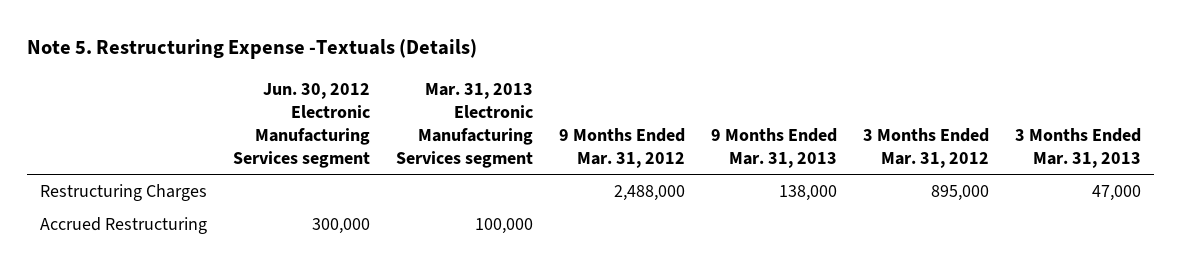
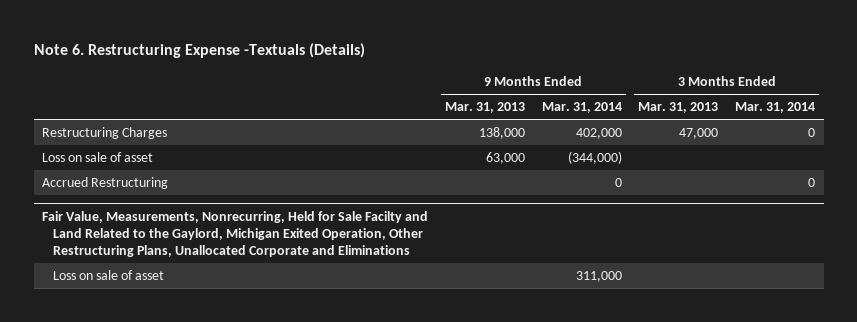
[26,39,477,60] Note 5. Restructuring Expense -Textuals (Details) -> [33,43,365,59] Note 6. Restructuring Expense -Textuals (Details)
[232,82,370,168] Jun. 30, 2012 Electronic Manufacturing Services segment -> none
[395,82,533,168] Mar. 31, 2013 Electronic Manufacturing Services segment -> none
[559,127,686,168] 9 Months Ended Mar. 31, 2012 -> none
[863,127,990,168] 3 Months Ended Mar. 31, 2012 -> none
none -> [541,102,622,114] Mar. 31, 2014
none -> [735,102,816,114] Mar. 31, 2014
none -> [42,152,154,163] Loss on sale of asset
none -> [42,210,429,257] Fair Value, Measurements, Nonrecurring, Held for Sale Facilty and Land Related to the Gaylord, Michigan Exited Operation, Other Restructuring Plans, Unallocated Corporate and Eliminations
none -> [53,270,165,281] Loss on sale of asset

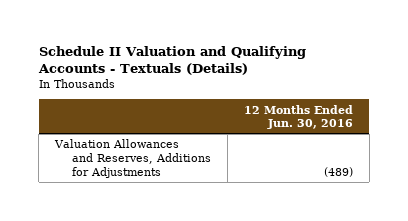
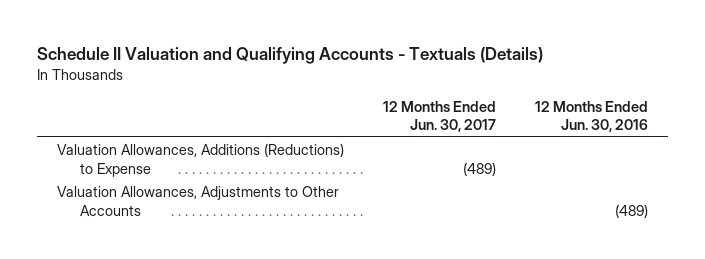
none -> [383,100,497,132] 12 Months Ended Jun. 30, 2017
none -> [56,143,344,177] Valuation Allowances, Additions (Reductions) to Expense
[54,139,212,178] Valuation Allowances and Reserves, Additions for Adjustments -> [56,186,339,216] Valuation Allowances, Adjustments to Other Accounts

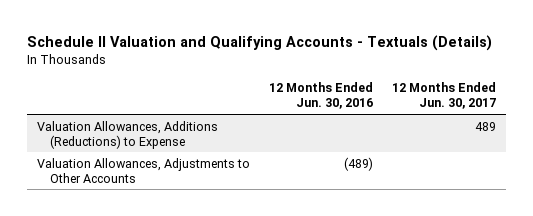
[463,161,497,176] (489) -> [475,121,497,131] 489

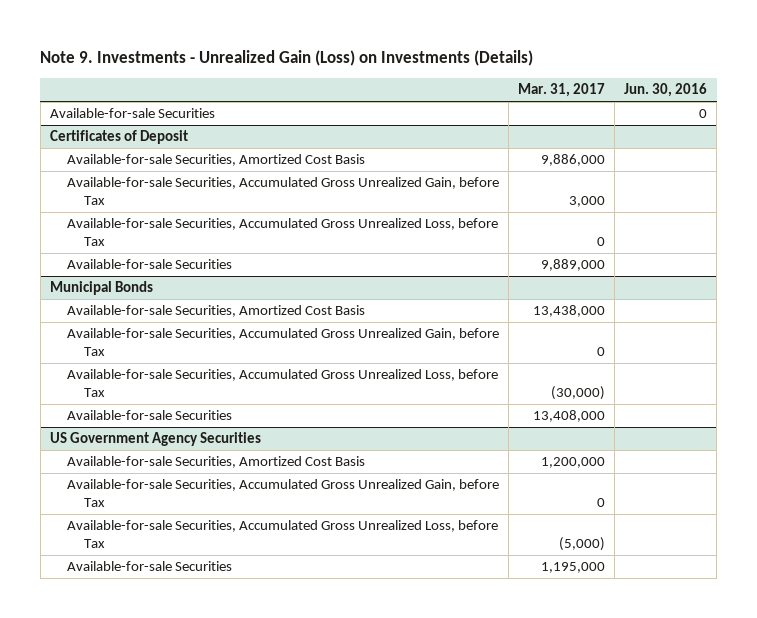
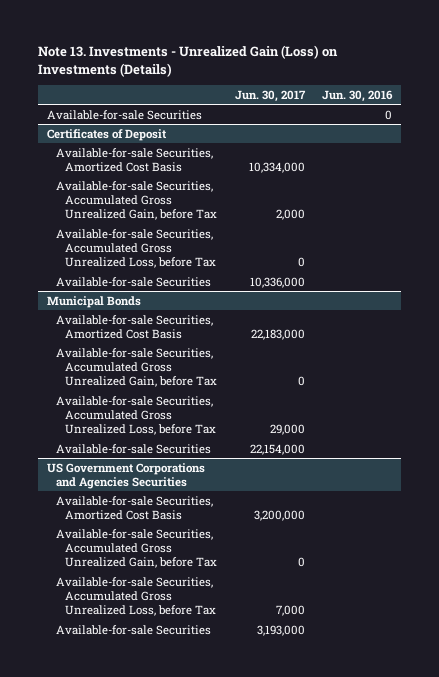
[40,50,534,67] Note 9. Investments - Unrealized Gain (Loss) on Investments (Details) -> [38,45,339,77] Note 13. Investments - Unrealized Gain (Loss) on Investments (Details)
[518,83,606,98] Mar. 31, 2017 -> none
none -> [234,89,306,102] Jun. 30, 2017
[49,432,261,447] US Government Agency Securities -> [47,462,206,489] US Government Corporations and Agencies Securities

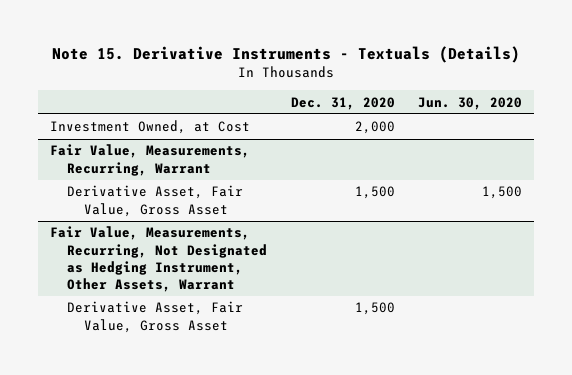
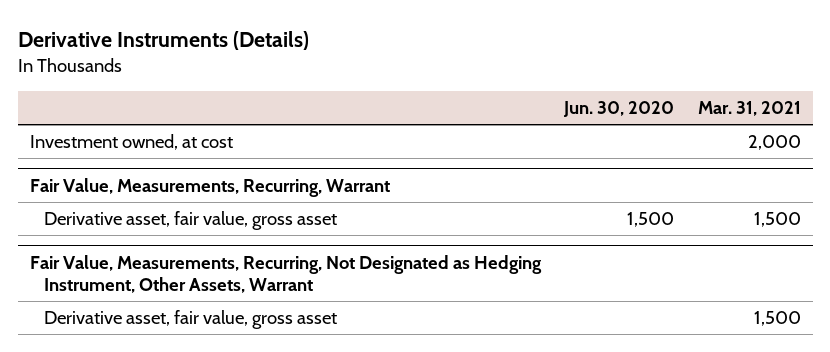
[51,45,520,63] Note 15. Derivative Instruments - Textuals (Details) -> [17,30,309,50] Derivative Instruments (Details)
[290,96,395,110] Dec. 31, 2020 -> none
none -> [697,101,801,117] Mar. 31, 2021
[49,120,250,135] Investment Owned, at Cost -> [29,134,233,151] Investment owned, at cost
[66,185,243,217] Derivative Asset, Fair Value, Gross Asset -> [43,211,337,231] Derivative asset, fair value, gross asset
[66,301,243,333] Derivative Asset, Fair Value, Gross Asset -> [43,310,337,330] Derivative asset, fair value, gross asset

